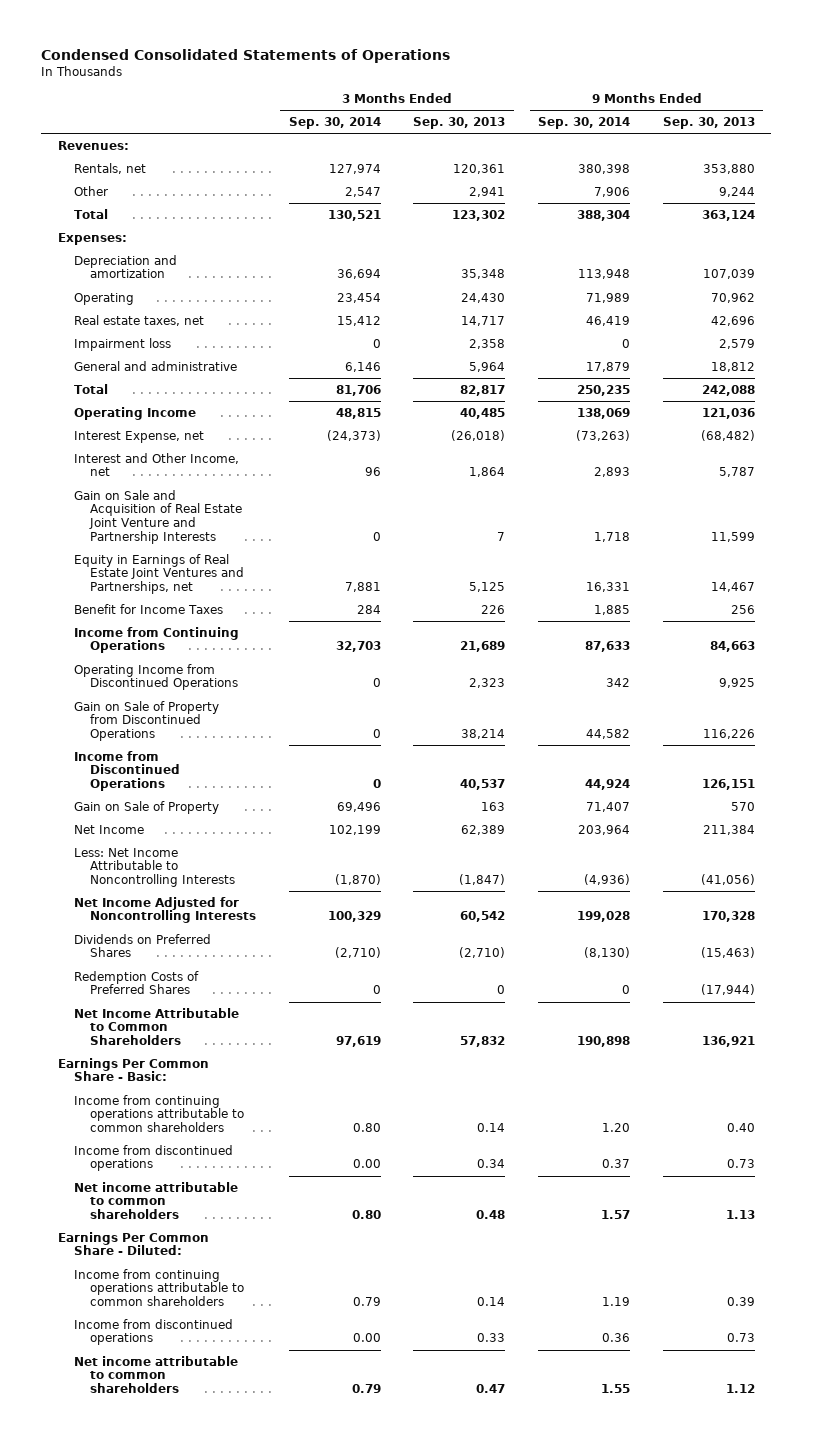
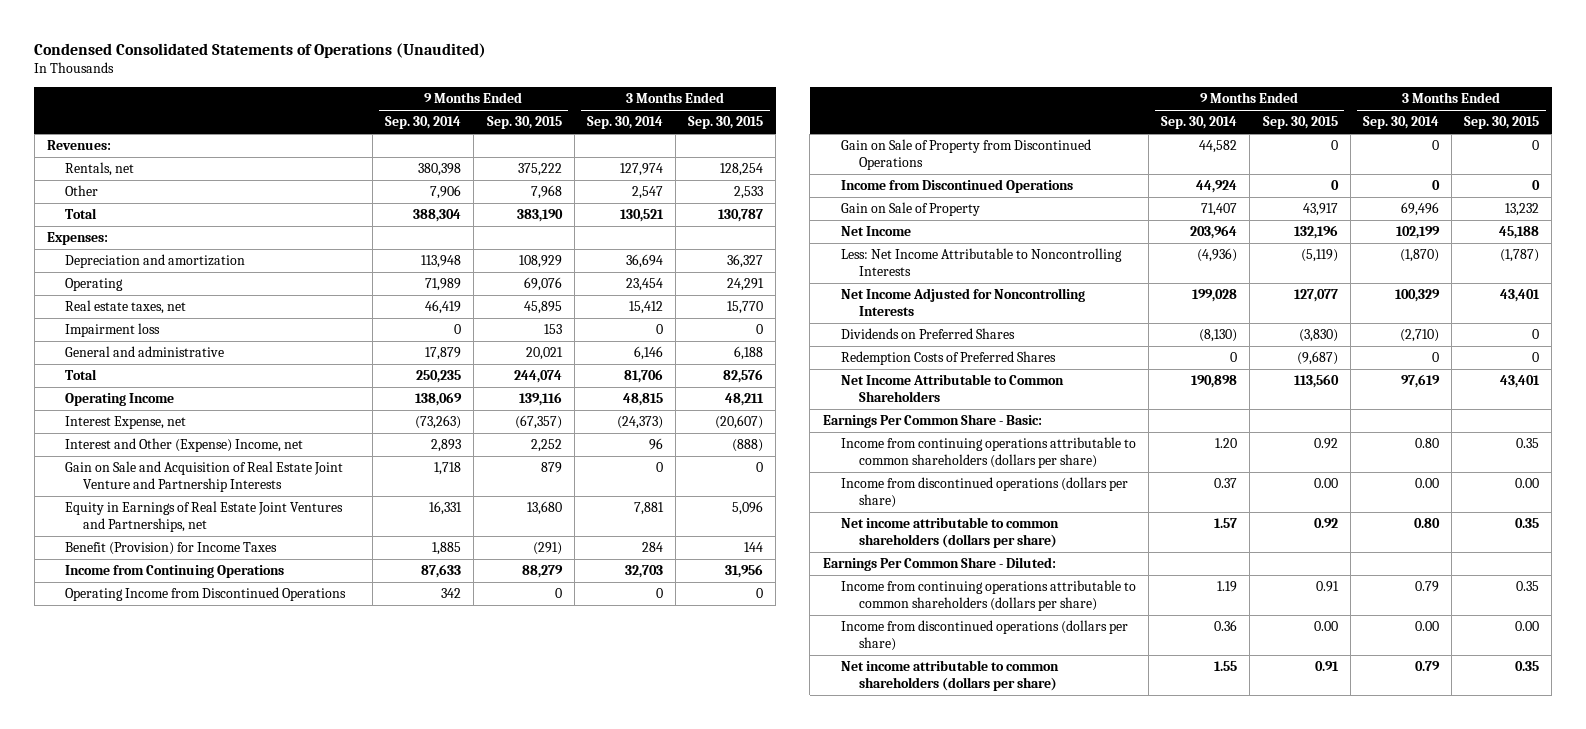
[41,48,451,63] Condensed Consolidated Statements of Operations -> [34,43,487,59] Condensed Consolidated Statements of Operations (Unaudited)
[413,117,506,130] Sep. 30, 2013 -> none
[663,117,756,130] Sep. 30, 2013 -> none
none -> [486,116,562,130] Sep. 30, 2015
none -> [688,116,764,130] Sep. 30, 2015
[73,452,239,477] Interest and Other Income, net -> [64,438,303,453] Interest and Other (Expense) Income, net
[73,603,223,614] Benefit for Income Taxes -> [64,542,277,556] Benefit (Provision) for Income Taxes
[73,1094,244,1133] Income from continuing operations attributable to common shareholders -> [840,437,1136,468] Income from continuing operations attributable to common shareholders (dollars per share)
[73,1144,233,1172] Income from discontinued operations -> [840,477,1128,508] Income from discontinued operations (dollars per share)
[73,1181,238,1220] Net income attributable to common shareholders -> [840,517,1059,548] Net income attributable to common shareholders (dollars per share)
[73,1268,244,1307] Income from continuing operations attributable to common shareholders -> [840,580,1136,611] Income from continuing operations attributable to common shareholders (dollars per share)
[73,1318,233,1346] Income from discontinued operations -> [840,620,1128,651] Income from discontinued operations (dollars per share)
[73,1355,238,1394] Net income attributable to common shareholders -> [840,660,1059,691] Net income attributable to common shareholders (dollars per share)

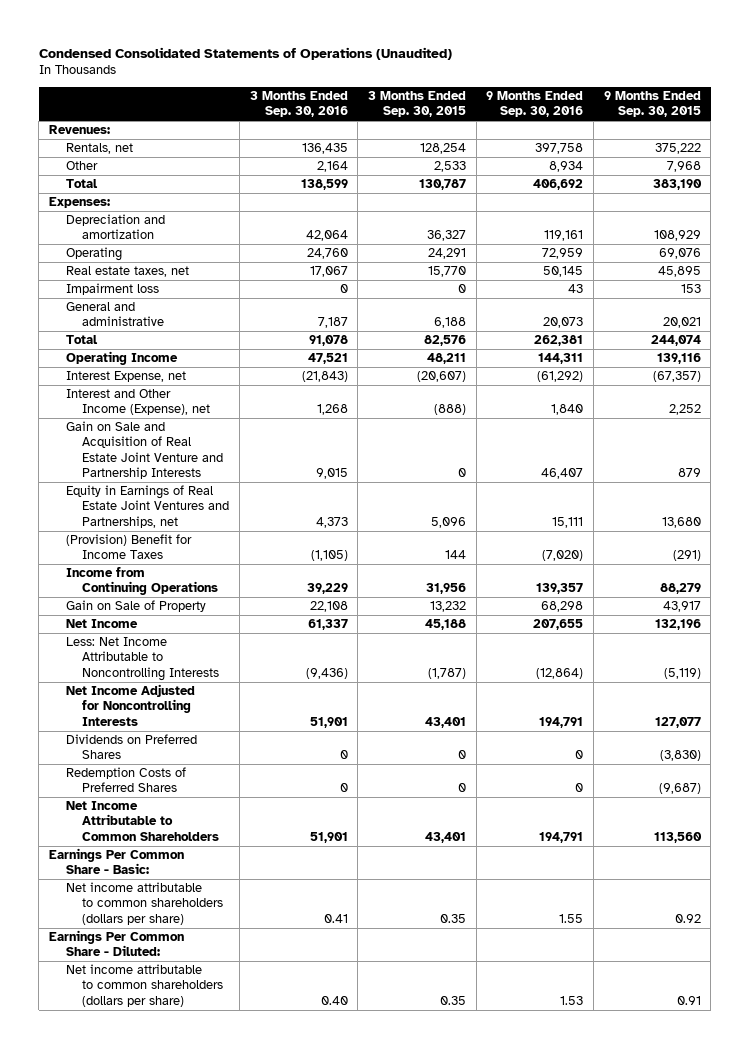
[385,116,462,130] Sep. 30, 2014 -> none
[586,116,663,130] Sep. 30, 2014 -> none
none -> [249,91,348,118] 3 Months Ended Sep. 30, 2016
none -> [486,91,584,118] 9 Months Ended Sep. 30, 2016
[64,438,303,453] Interest and Other (Expense) Income, net -> [65,389,211,416] Interest and Other Income (Expense), net
[64,542,277,556] Benefit (Provision) for Income Taxes -> [65,534,192,560] (Provision) Benefit for Income Taxes
[64,587,346,602] Operating Income from Discontinued Operations -> none
[840,139,1091,170] Gain on Sale of Property from Discontinued Operations -> none
[840,179,1073,194] Income from Discontinued Operations -> none
[840,437,1136,468] Income from continuing operations attributable to common shareholders (dollars per share) -> none
[840,477,1128,508] Income from discontinued operations (dollars per share) -> none
[840,580,1136,611] Income from continuing operations attributable to common shareholders (dollars per share) -> none
[840,620,1128,651] Income from discontinued operations (dollars per share) -> none

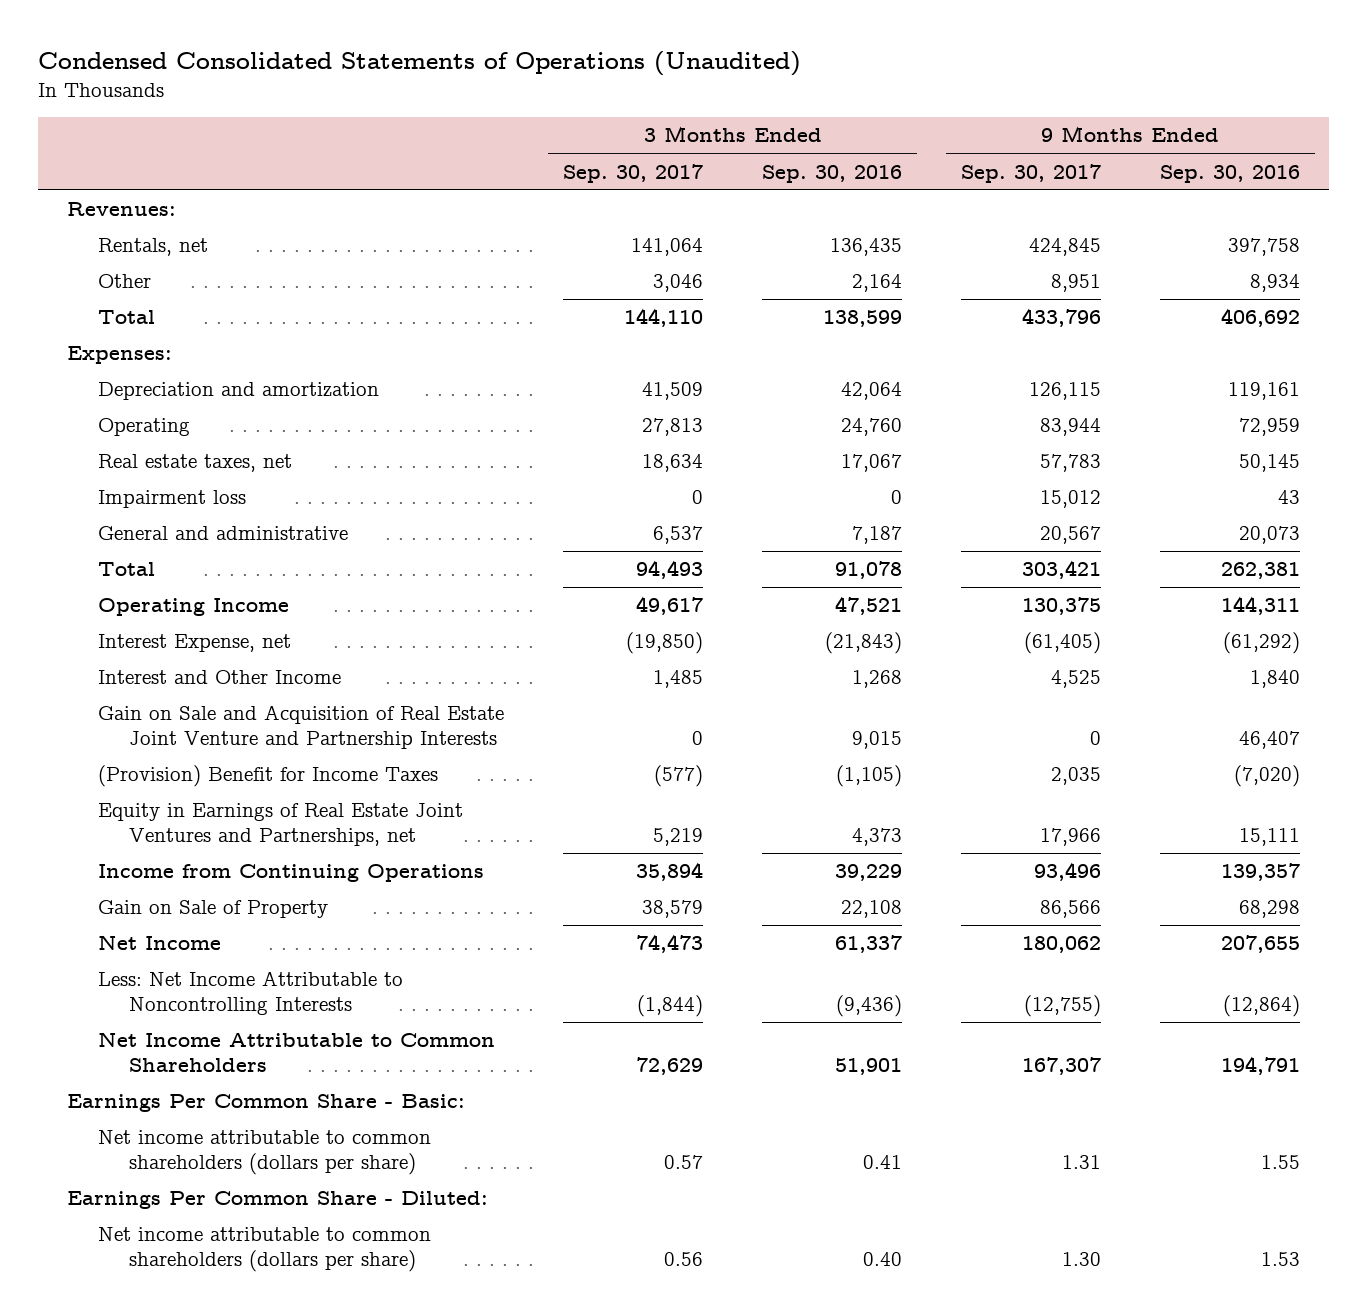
[367,91,466,118] 3 Months Ended Sep. 30, 2015 -> none
[603,91,701,118] 9 Months Ended Sep. 30, 2015 -> none
none -> [563,163,704,183] Sep. 30, 2017
none -> [961,163,1102,183] Sep. 30, 2017
[65,389,211,416] Interest and Other Income (Expense), net -> [98,670,342,685] Interest and Other Income
[65,485,230,528] Equity in Earnings of Real Estate Joint Ventures and Partnerships, net -> [98,803,464,846] Equity in Earnings of Real Estate Joint Ventures and Partnerships, net
[65,684,195,726] Net Income Adjusted for Noncontrolling Interests -> none
[65,734,197,760] Dividends on Preferred Shares -> none
[65,767,186,793] Redemption Costs of Preferred Shares -> none

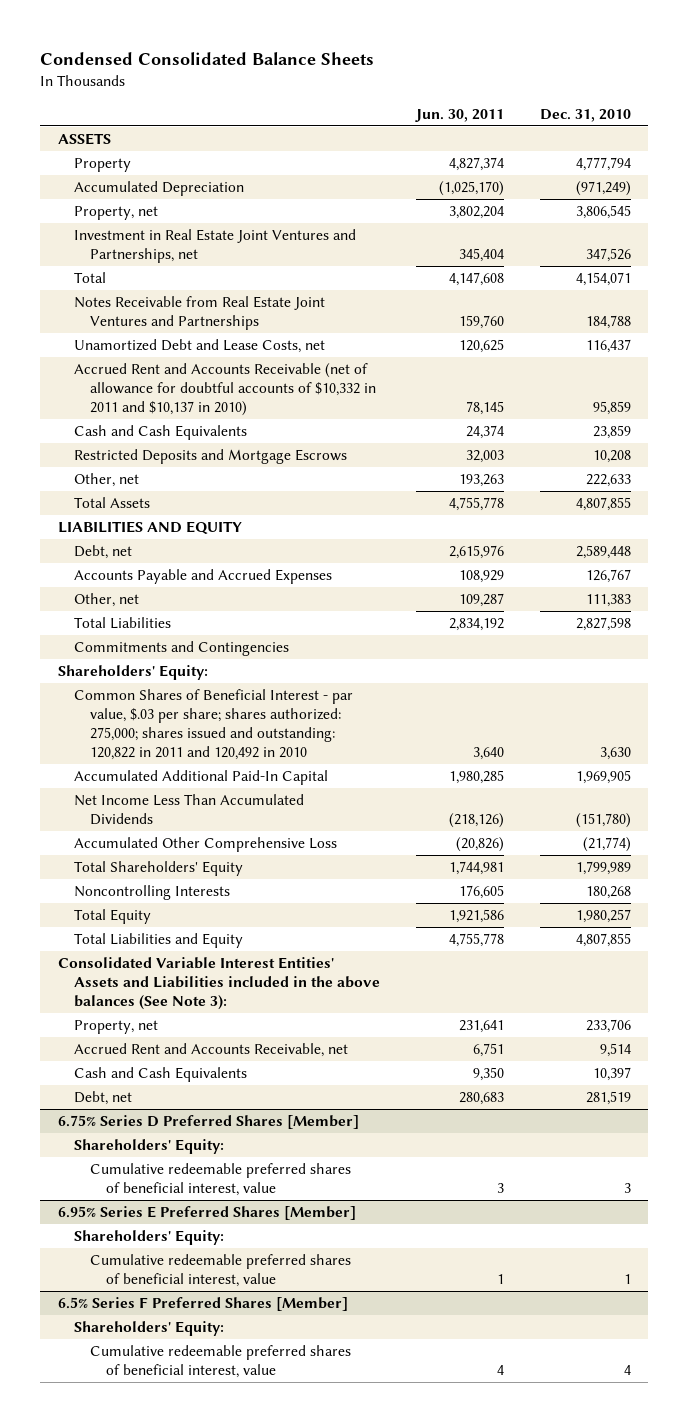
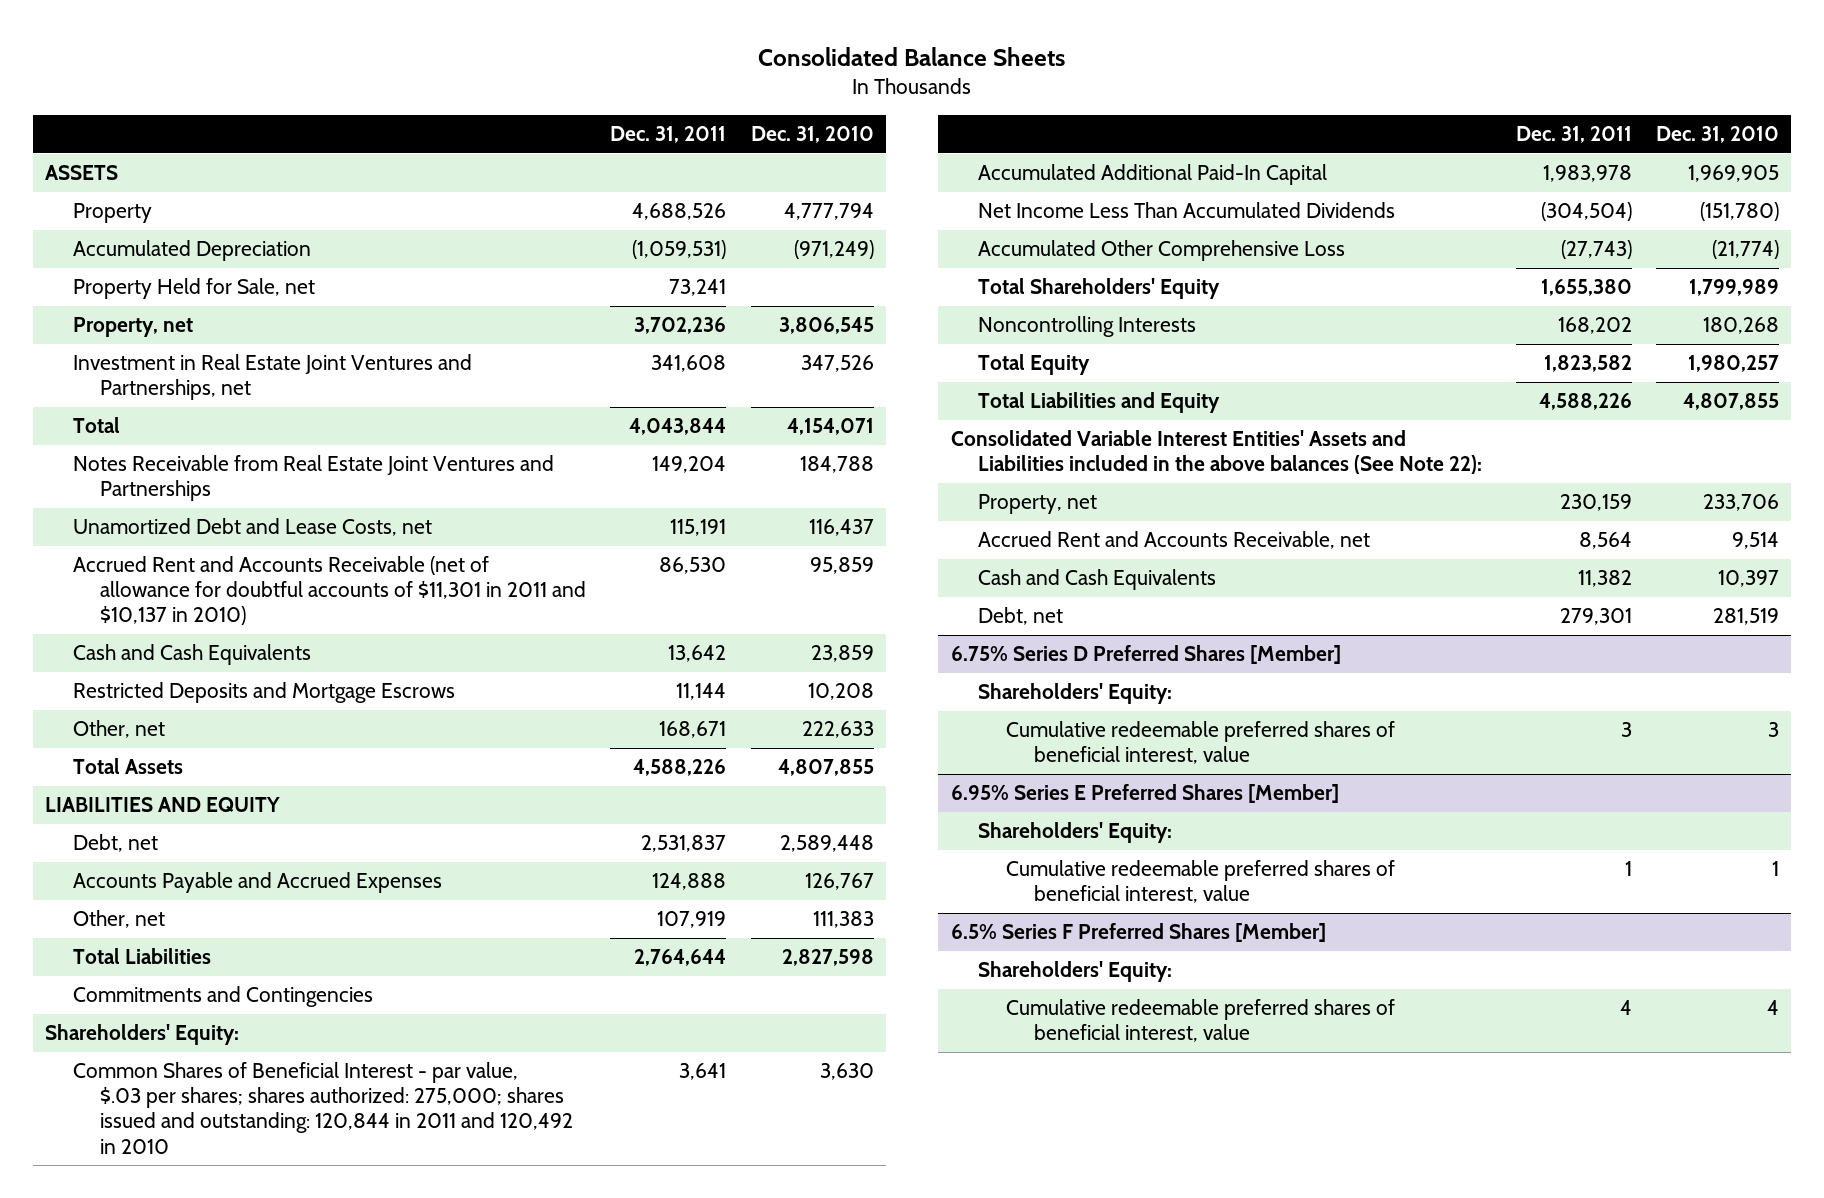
[40,51,375,65] Condensed Consolidated Balance Sheets -> [758,46,1066,66] Consolidated Balance Sheets
[414,108,504,122] Jun. 30, 2011 -> none
none -> [610,126,727,144] Dec. 31, 2011
none -> [72,278,315,300] Property Held for Sale, net
[74,363,377,416] Accrued Rent and Accounts Receivable (net of allowance for doubtful accounts of $10,332 in 2011 and $10,137 in 2010) -> [72,556,587,626] Accrued Rent and Accounts Receivable (net of allowance for doubtful accounts of $11,301 in 2011 and $10,137 in 2010)
[74,689,354,760] Common Shares of Beneficial Interest - par value, $.03 per share; shares authorized: 275,000; shares issued and outstanding: 120,822 in 2011 and 120,492 in 2010 -> [72,1062,574,1154] Common Shares of Beneficial Interest - par value, $.03 per shares; shares authorized: 275,000; shares issued and outstanding: 120,844 in 2011 and 120,492 in 2010
[58,957,381,1010] Consolidated Variable Interest Entities' Assets and Liabilities included in the above balances (See Note 3): -> [950,430,1483,475] Consolidated Variable Interest Entities' Assets and Liabilities included in the above balances (See Note 22):

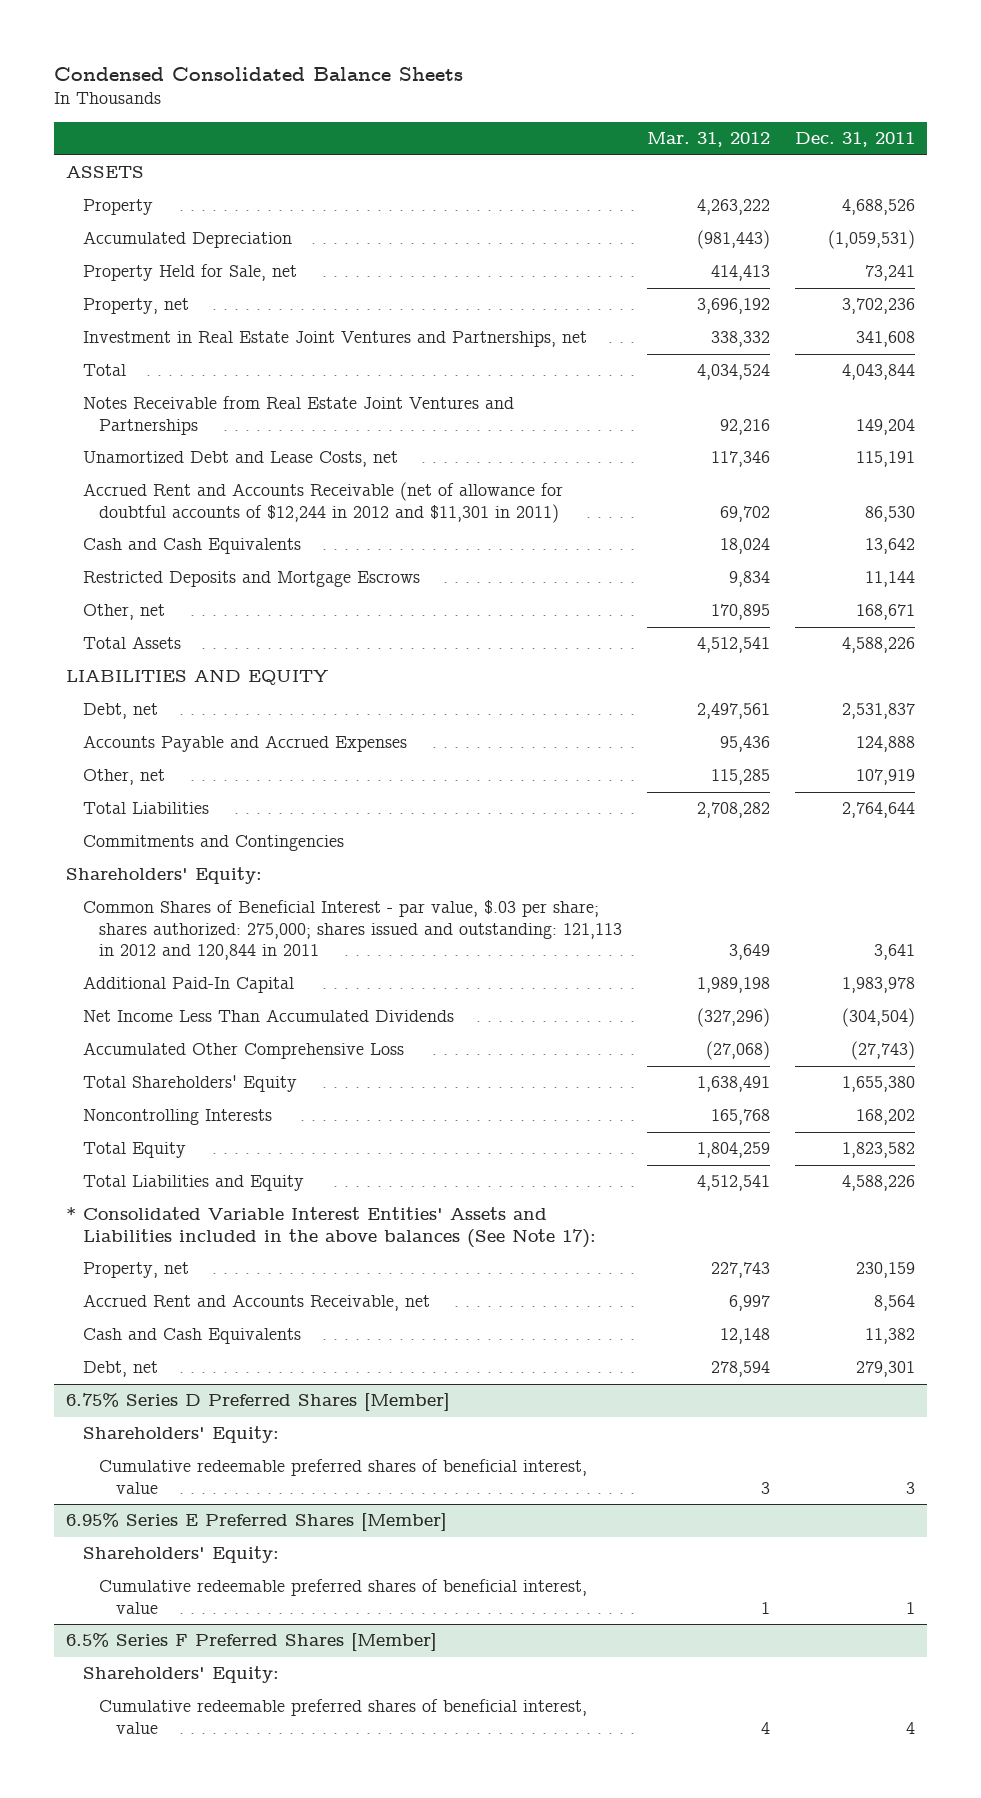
[758,46,1066,66] Consolidated Balance Sheets -> [53,66,463,81] Condensed Consolidated Balance Sheets
[750,126,874,144] Dec. 31, 2010 -> none
none -> [646,132,770,148] Mar. 31, 2012
[72,556,587,626] Accrued Rent and Accounts Receivable (net of allowance for doubtful accounts of $11,301 in 2011 and $10,137 in 2010) -> [82,482,563,523] Accrued Rent and Accounts Receivable (net of allowance for doubtful accounts of $12,244 in 2012 and $11,301 in 2011)
[72,1062,574,1154] Common Shares of Beneficial Interest - par value, $.03 per shares; shares authorized: 275,000; shares issued and outstanding: 120,844 in 2011 and 120,492 in 2010 -> [82,900,623,961] Common Shares of Beneficial Interest - par value, $.03 per share; shares authorized: 275,000; shares issued and outstanding: 121,113 in 2012 and 120,844 in 2011
[978,164,1328,186] Accumulated Additional Paid-In Capital -> [82,976,294,994] Additional Paid-In Capital
[950,430,1483,475] Consolidated Variable Interest Entities' Assets and Liabilities included in the above balances (See Note 22): -> [66,1207,596,1248] * Consolidated Variable Interest Entities' Assets and Liabilities included in the above balances (See Note 17):

